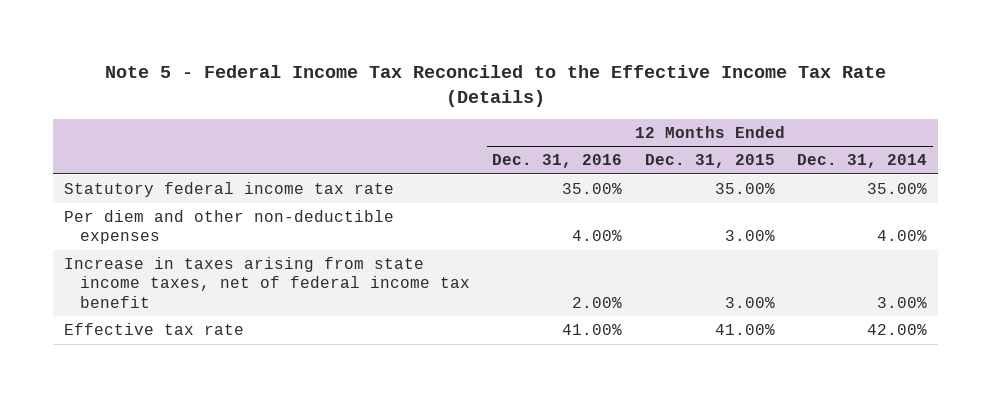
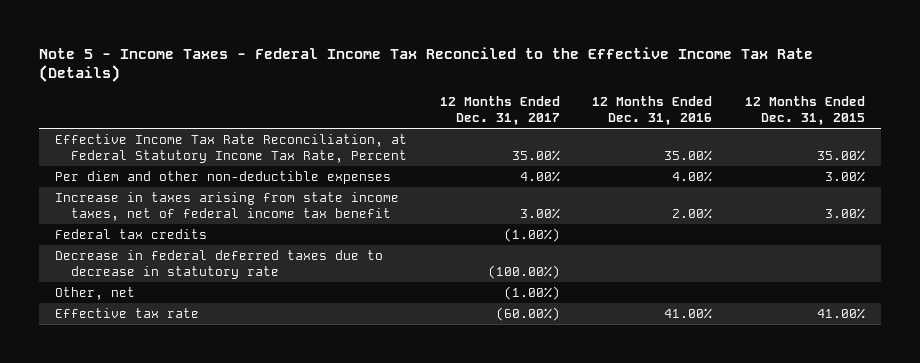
[104,64,886,107] Note 5 - Federal Income Tax Reconciled to the Effective Income Tax Rate (Details) -> [38,46,813,83] Note 5 - Income Taxes - Federal Income Tax Reconciled to the Effective Income Tax Rate (Details)
[797,154,928,169] Dec. 31, 2014 -> none
none -> [439,96,560,125] 12 Months Ended Dec. 31, 2017
[64,182,395,198] Statutory federal income tax rate -> [55,134,408,163] Effective Income Tax Rate Reconciliation, at Federal Statutory Income Tax Rate, Percent
none -> [55,229,208,240] Federal tax credits
none -> [55,250,384,279] Decrease in federal deferred taxes due to decrease in statutory rate
none -> [55,287,136,301] Other, net

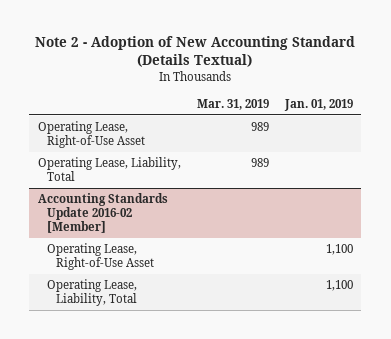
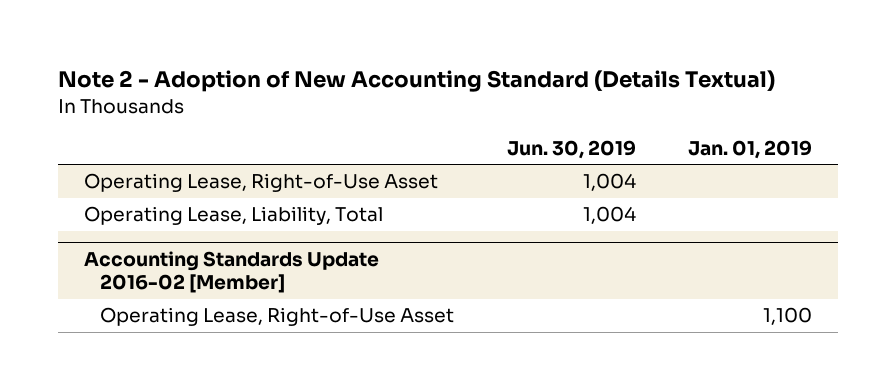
[196,98,269,110] Mar. 31, 2019 -> none
none -> [506,139,636,159] Jun. 30, 2019
[46,279,138,307] Operating Lease, Liability, Total -> none

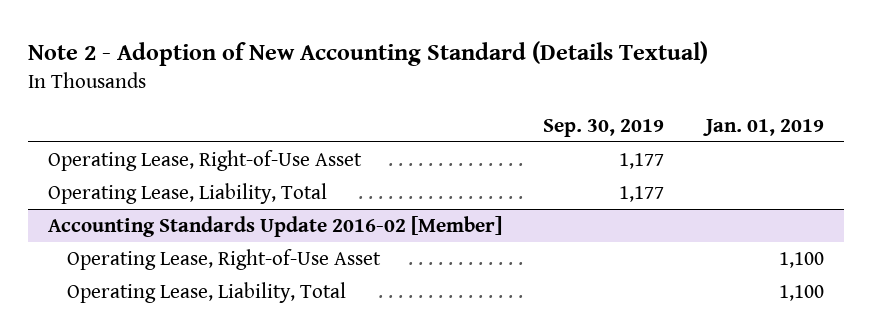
[506,139,636,159] Jun. 30, 2019 -> none
none -> [543,118,665,137] Sep. 30, 2019
none -> [66,281,346,303] Operating Lease, Liability, Total

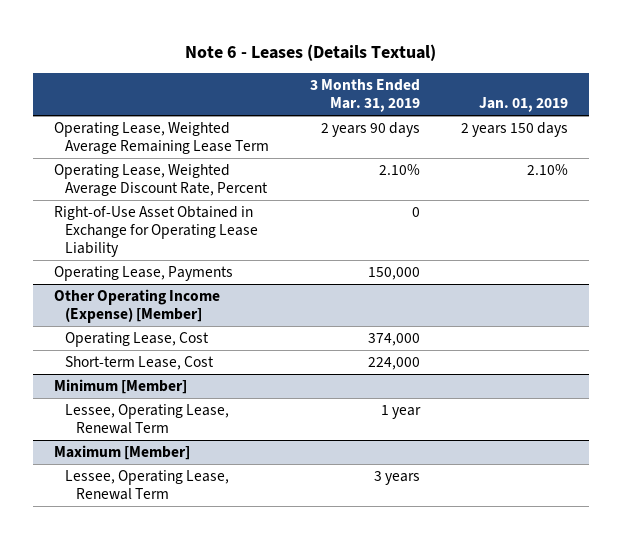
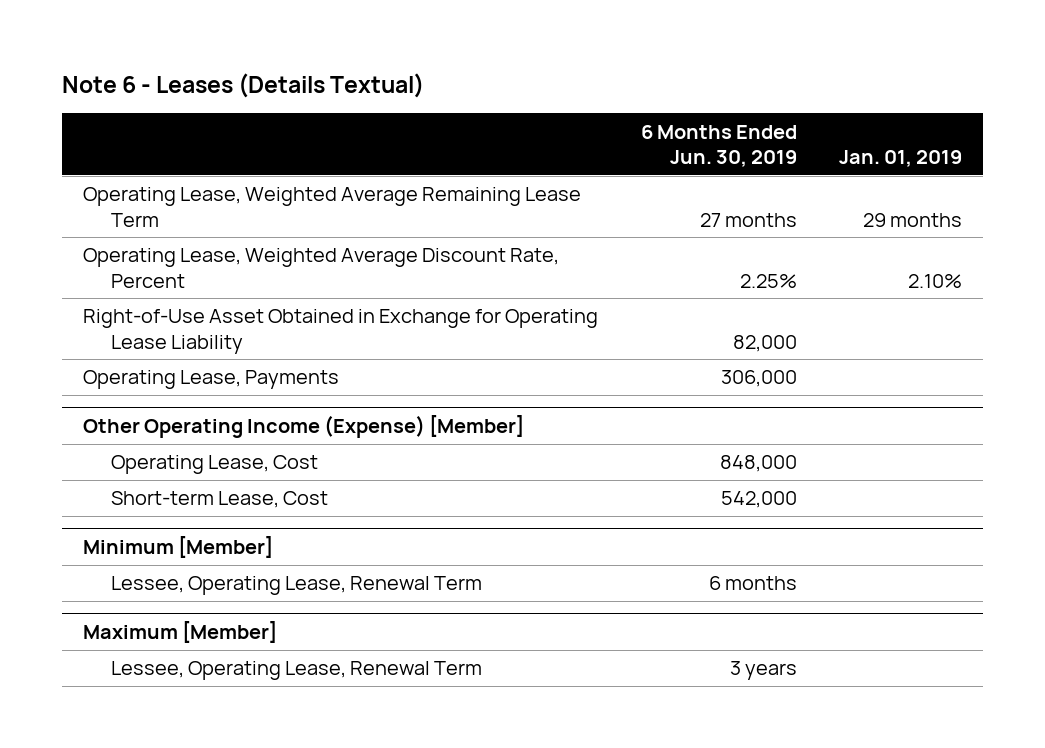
[310,79,421,113] 3 Months Ended Mar. 31, 2019 -> none
none -> [640,124,797,168] 6 Months Ended Jun. 30, 2019
[461,121,569,137] 2 years 150 days -> [862,212,962,227] 29 months

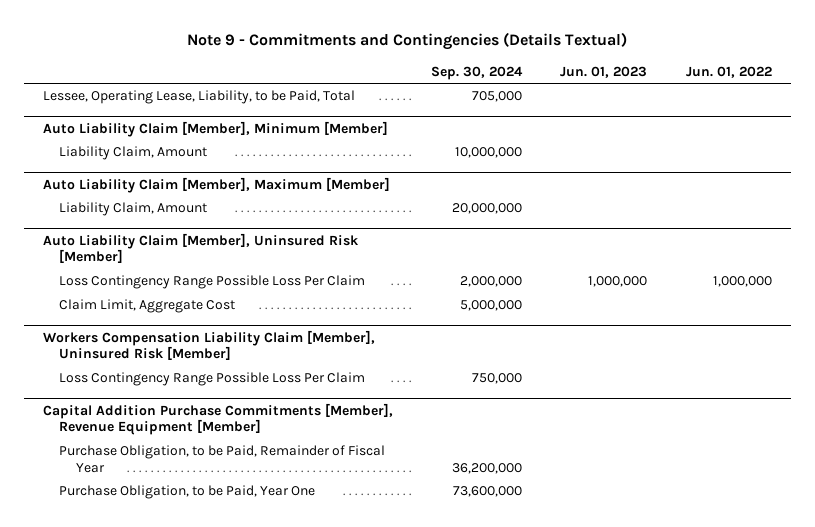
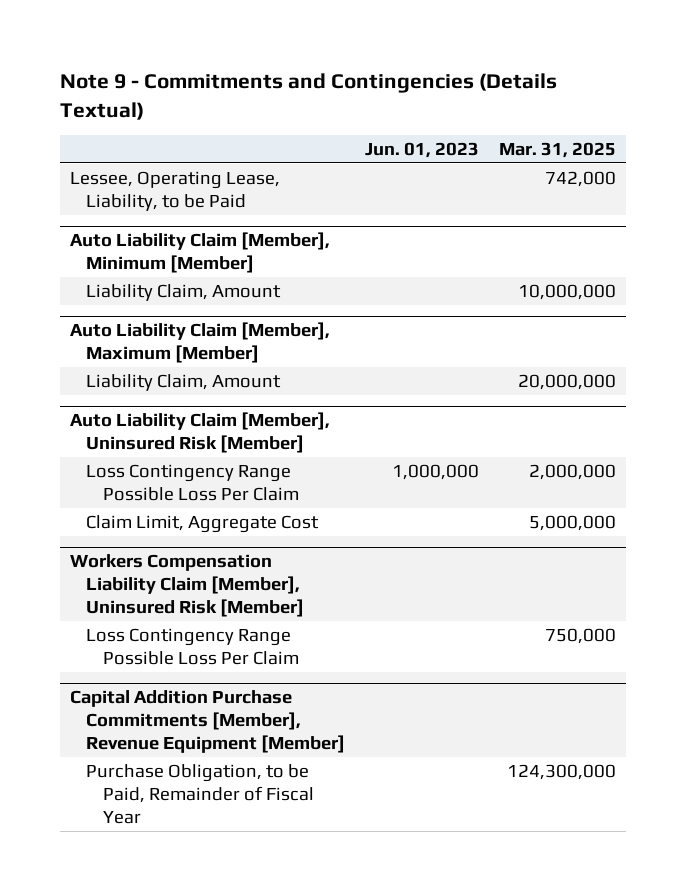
[431,65,524,80] Sep. 30, 2024 -> none
[685,65,772,78] Jun. 01, 2022 -> none
none -> [499,141,617,158] Mar. 31, 2025
[43,90,356,105] Lessee, Operating Lease, Liability, to be Paid, Total -> [69,170,280,211] Lessee, Operating Lease, Liability, to be Paid
[59,485,316,500] Purchase Obligation, to be Paid, Year One -> none

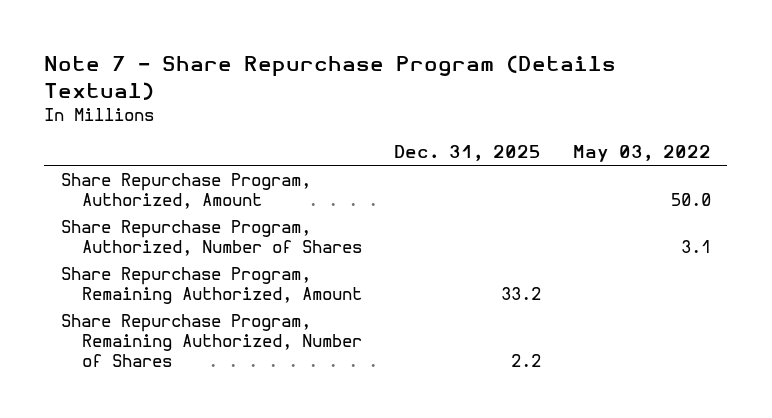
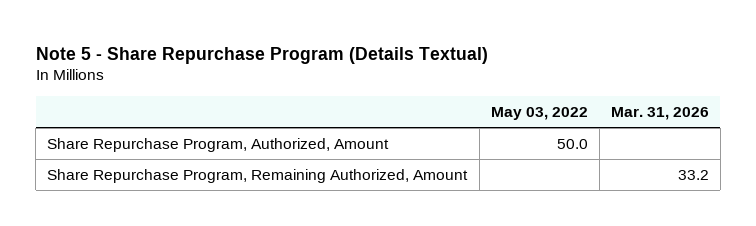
[44,55,617,100] Note 7 - Share Repurchase Program (Details Textual) -> [35,46,488,64] Note 5 - Share Repurchase Program (Details Textual)
[394,145,542,162] Dec. 31, 2025 -> none
none -> [610,106,709,120] Mar. 31, 2026
[60,220,362,257] Share Repurchase Program, Authorized, Number of Shares -> none
[60,314,362,368] Share Repurchase Program, Remaining Authorized, Number of Shares -> none

